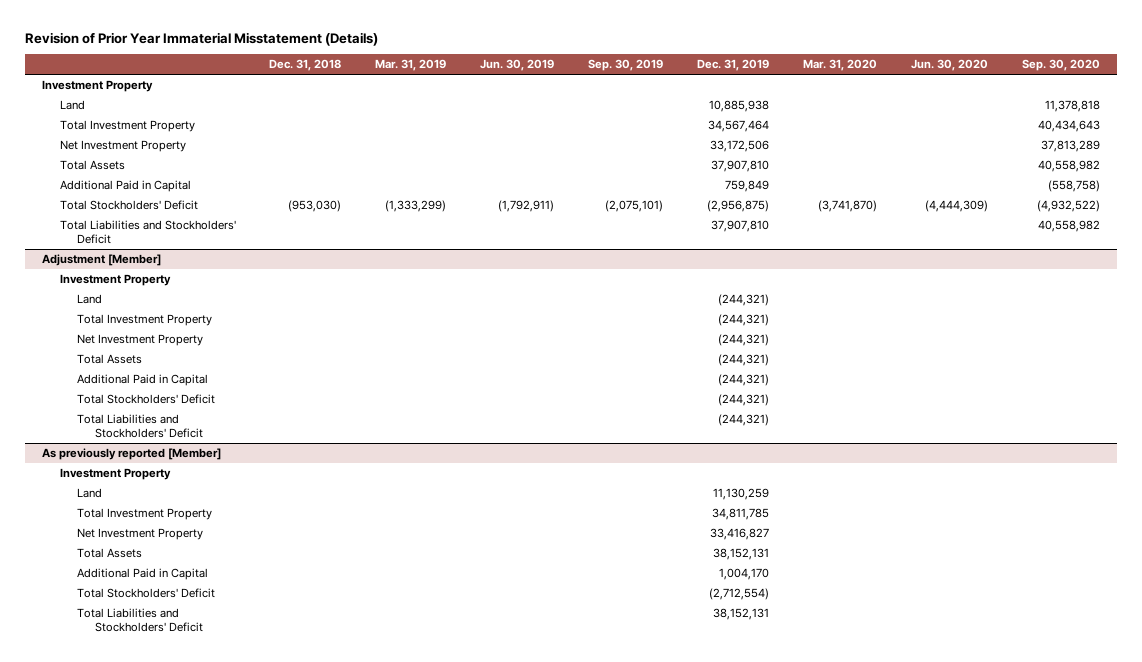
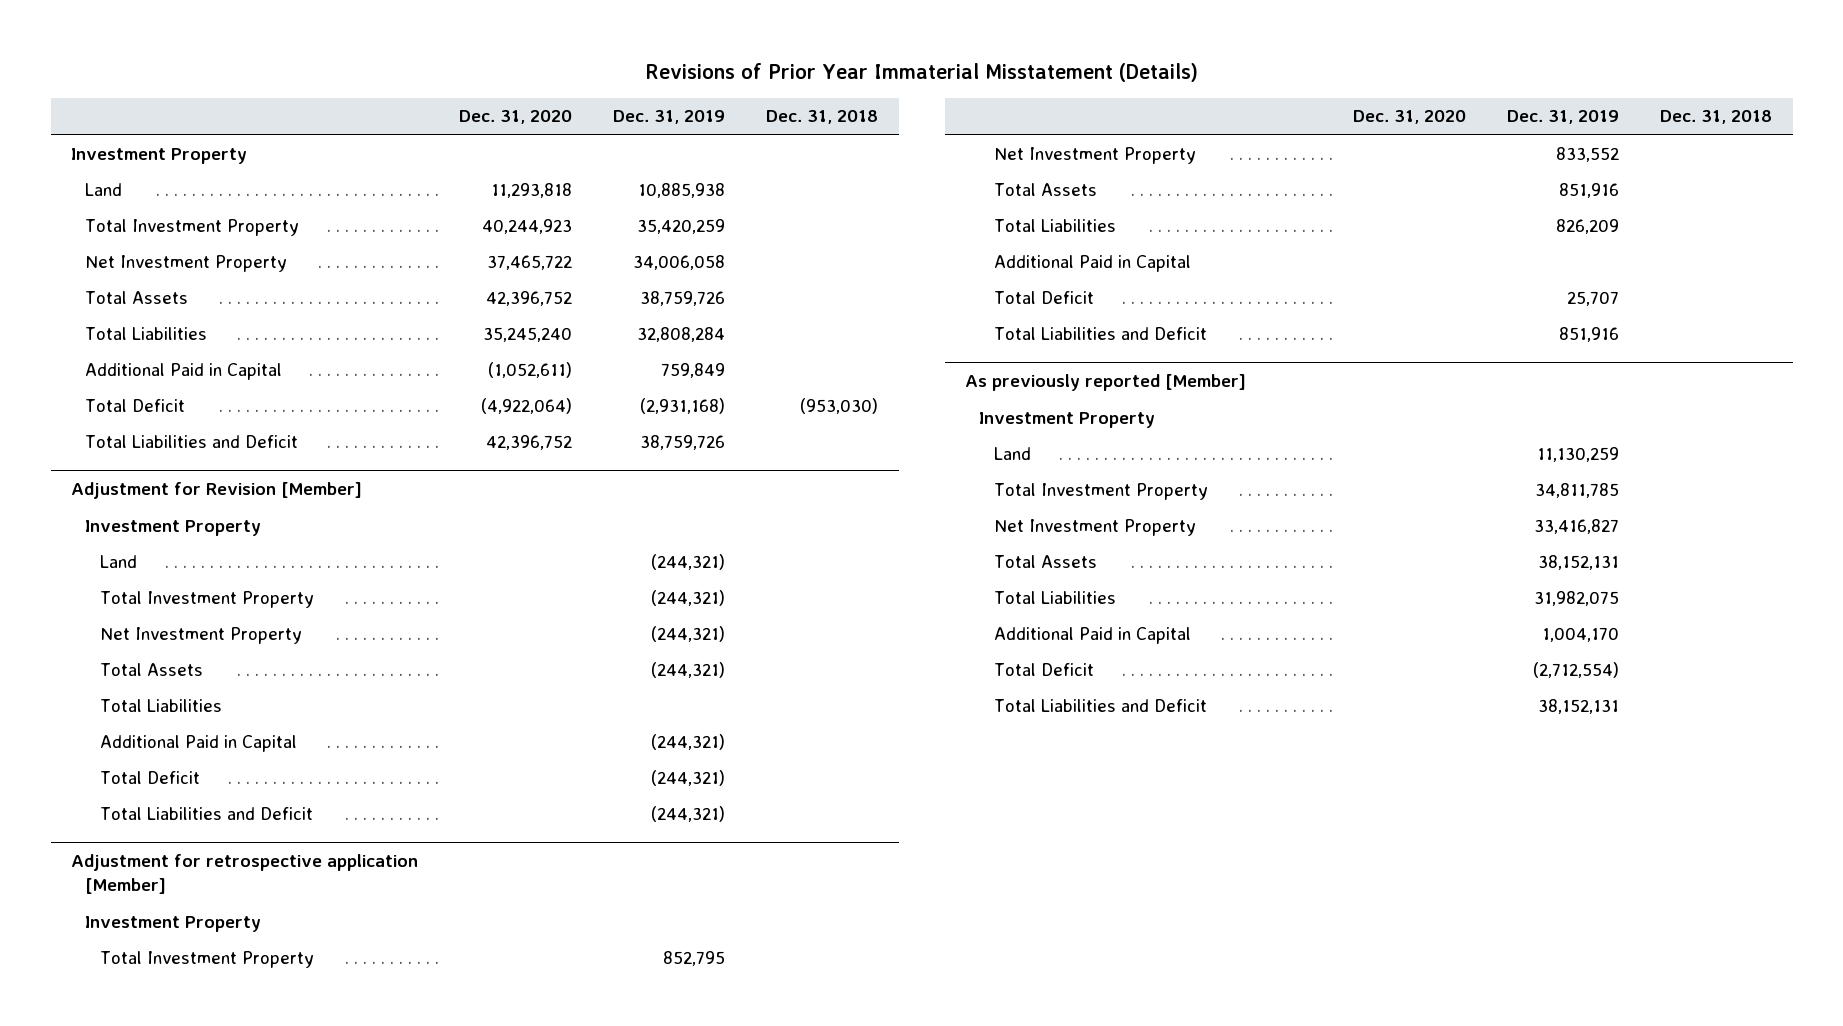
[24,31,378,46] Revision of Prior Year Immaterial Misstatement (Details) -> [645,63,1198,83] Revisions of Prior Year Immaterial Misstatement (Details)
[375,59,447,72] Mar. 31, 2019 -> none
[480,59,555,72] Jun. 30, 2019 -> none
[588,59,664,72] Sep. 30, 2019 -> none
[802,59,877,72] Mar. 31, 2020 -> none
[910,59,988,72] Jun. 30, 2020 -> none
[1021,59,1100,72] Sep. 30, 2020 -> none
none -> [459,110,573,125] Dec. 31, 2020
[708,120,770,133] 34,567,464 -> [637,218,726,234] 35,420,259
[710,140,770,153] 33,172,506 -> [633,254,726,270] 34,006,058
[711,160,770,173] 37,907,810 -> [640,290,726,306] 38,759,726
none -> [85,326,208,340] Total Liabilities
[59,200,198,211] Total Stockholders' Deficit -> [85,398,186,412] Total Deficit
[707,200,770,213] (2,956,875) -> [640,397,726,414] (2,931,168)
[59,220,236,244] Total Liabilities and Stockholders' Deficit -> [85,434,299,448] Total Liabilities and Deficit
[711,220,770,233] 37,907,810 -> [640,434,726,450] 38,759,726
[41,254,161,267] Adjustment [Member] -> [71,482,363,500] Adjustment for Revision [Member]
none -> [99,698,222,712] Total Liabilities
[77,394,216,405] Total Stockholders' Deficit -> [99,770,200,784] Total Deficit
[77,414,204,438] Total Liabilities and Stockholders' Deficit -> [99,806,313,820] Total Liabilities and Deficit
none -> [71,854,419,894] Adjustment for retrospective application [Member]
none -> [85,915,262,932] Investment Property
none -> [99,950,314,968] Total Investment Property
none -> [993,146,1196,164] Net Investment Property
none -> [993,182,1097,196] Total Assets
none -> [993,218,1116,232] Total Liabilities
none -> [993,254,1191,272] Additional Paid in Capital
none -> [993,290,1094,304] Total Deficit
none -> [993,326,1207,340] Total Liabilities and Deficit
none -> [993,590,1116,604] Total Liabilities
[77,588,216,599] Total Stockholders' Deficit -> [993,662,1094,676] Total Deficit
[77,608,204,632] Total Liabilities and Stockholders' Deficit -> [993,698,1207,712] Total Liabilities and Deficit

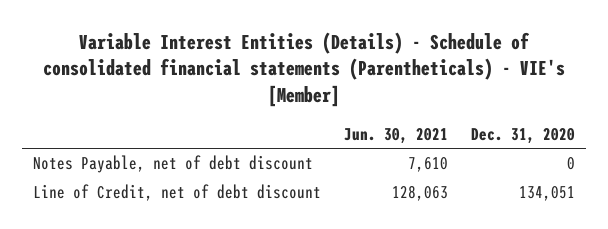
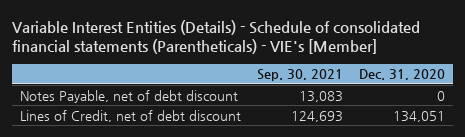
[344,127,449,144] Jun. 30, 2021 -> none
none -> [256,69,343,82] Sep. 30, 2021
[33,184,322,202] Line of Credit, net of debt discount -> [20,109,242,122] Lines of Credit, net of debt discount

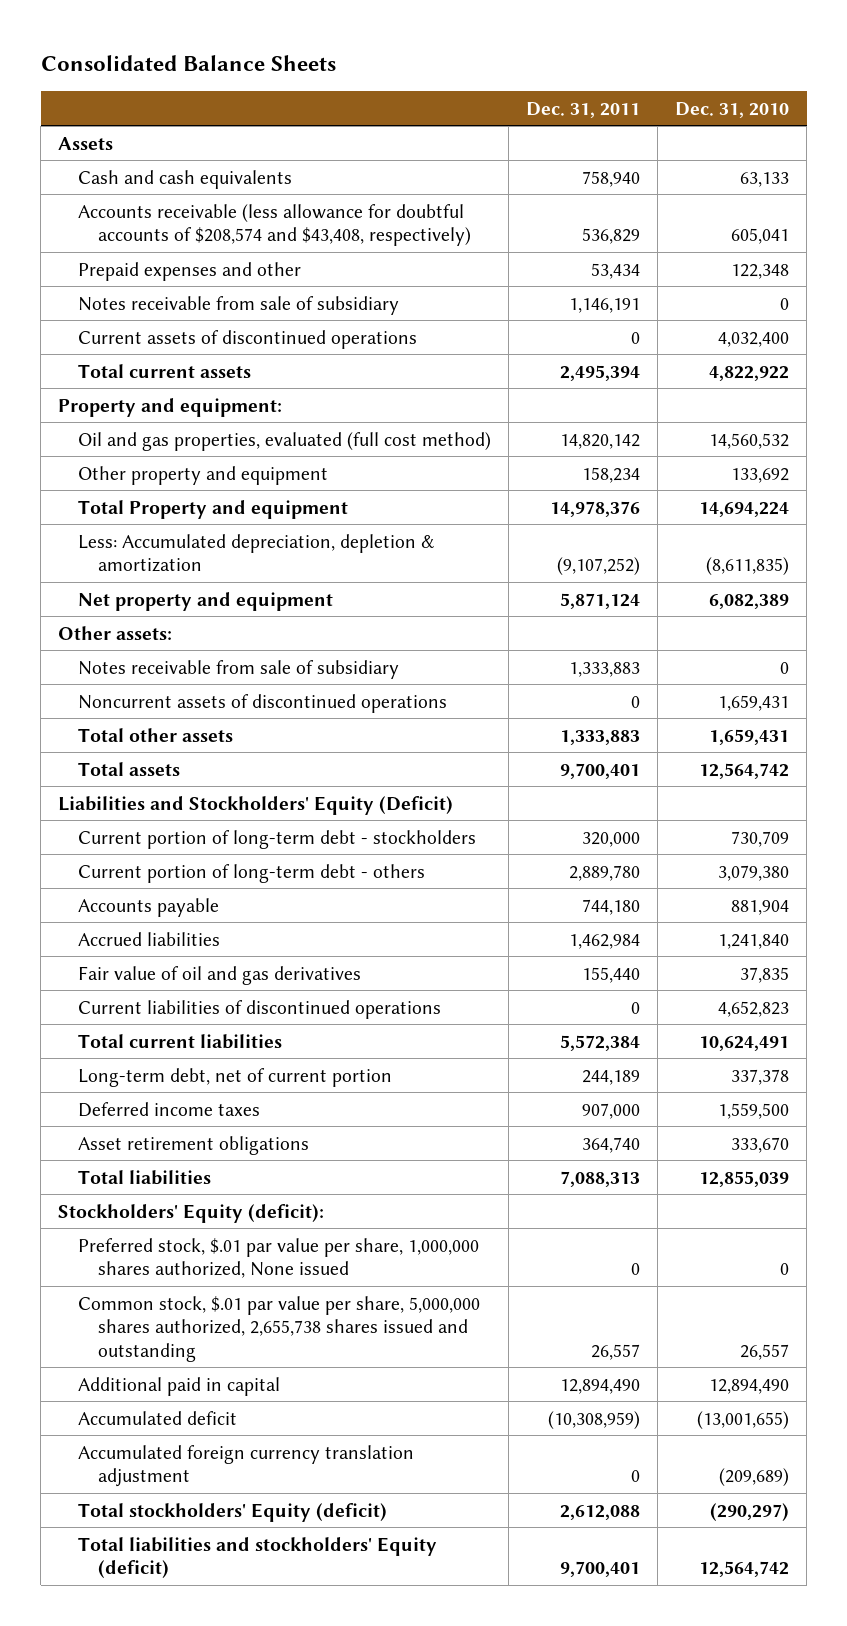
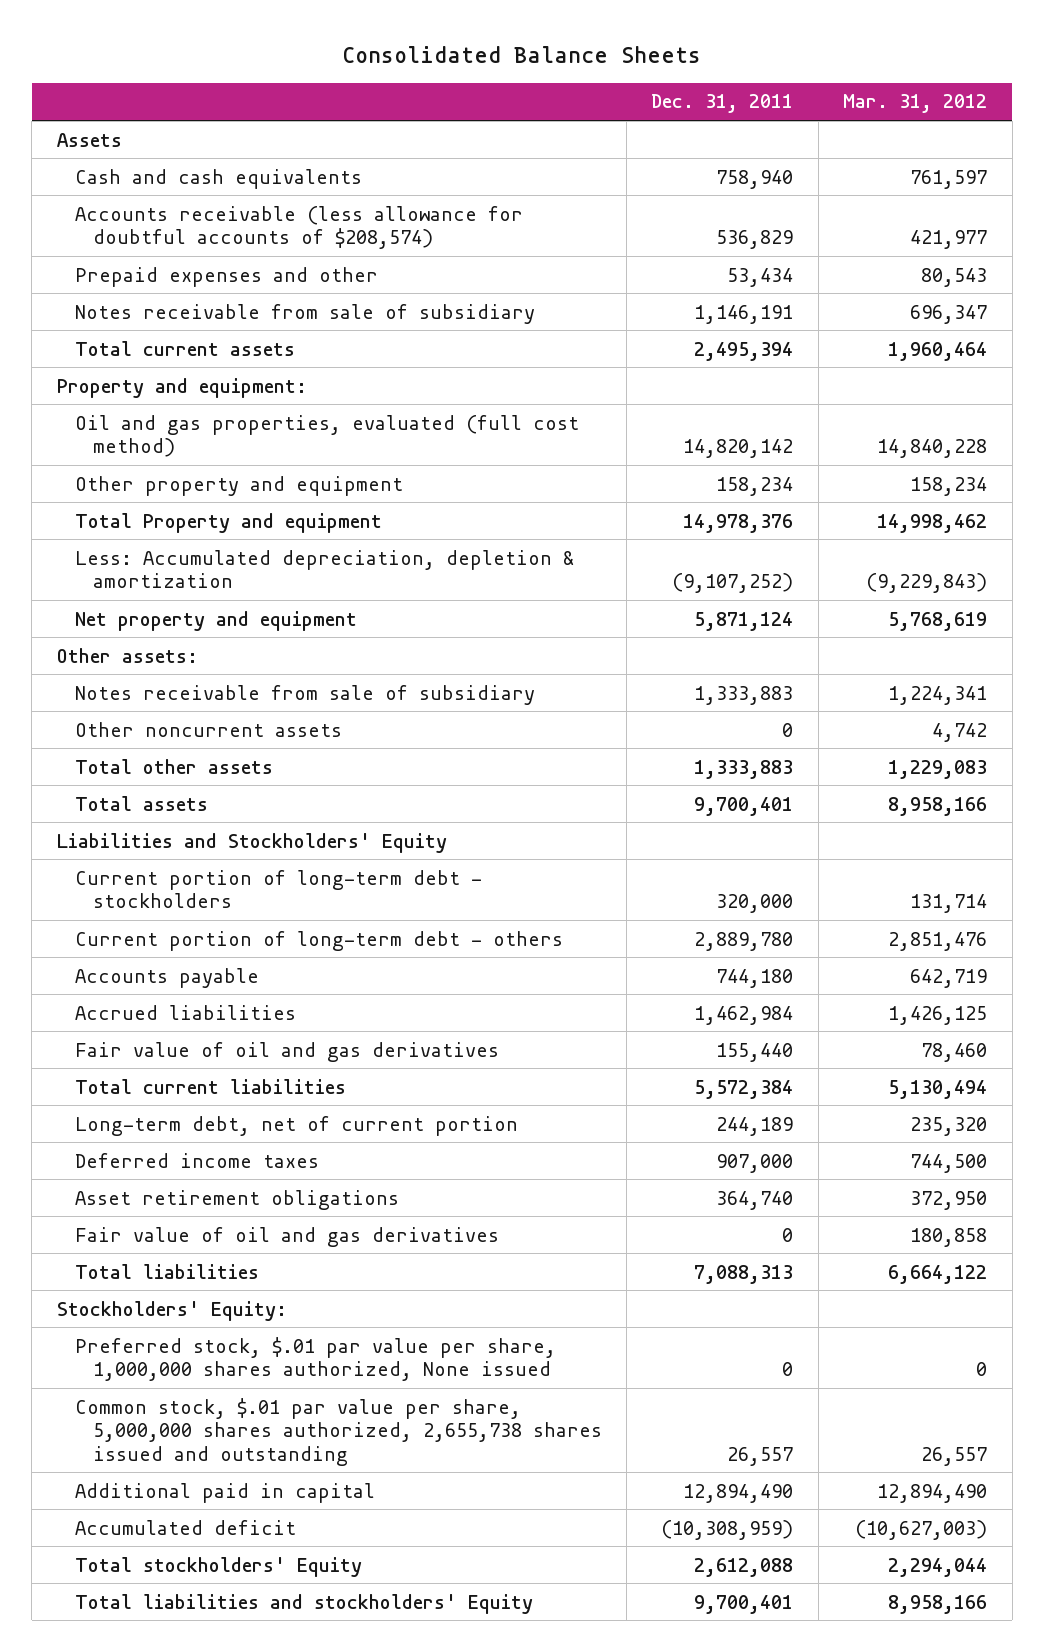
[675,101,790,118] Dec. 31, 2010 -> none
none -> [843,94,988,114] Mar. 31, 2012
[78,203,472,247] Accounts receivable (less allowance for doubtful accounts of $208,574 and $43,408, respectively) -> [74,205,523,250] Accounts receivable (less allowance for doubtful accounts of $208,574)
[78,329,418,349] Current assets of discontinued operations -> none
[78,693,448,713] Noncurrent assets of discontinued operations -> none
none -> [74,721,342,737] Other noncurrent assets
[58,795,454,815] Liabilities and Stockholders' Equity (Deficit) -> [56,832,447,853] Liabilities and Stockholders' Equity
[78,999,442,1019] Current liabilities of discontinued operations -> none
none -> [74,1226,499,1247] Fair value of oil and gas derivatives
[58,1203,325,1223] Stockholders' Equity (deficit): -> [56,1300,287,1321] Stockholders' Equity:
[78,1444,415,1488] Accumulated foreign currency translation adjustment -> none
[78,1502,388,1522] Total stockholders' Equity (deficit) -> [74,1556,362,1577] Total stockholders' Equity
[78,1536,438,1579] Total liabilities and stockholders' Equity (deficit) -> [74,1593,533,1614] Total liabilities and stockholders' Equity

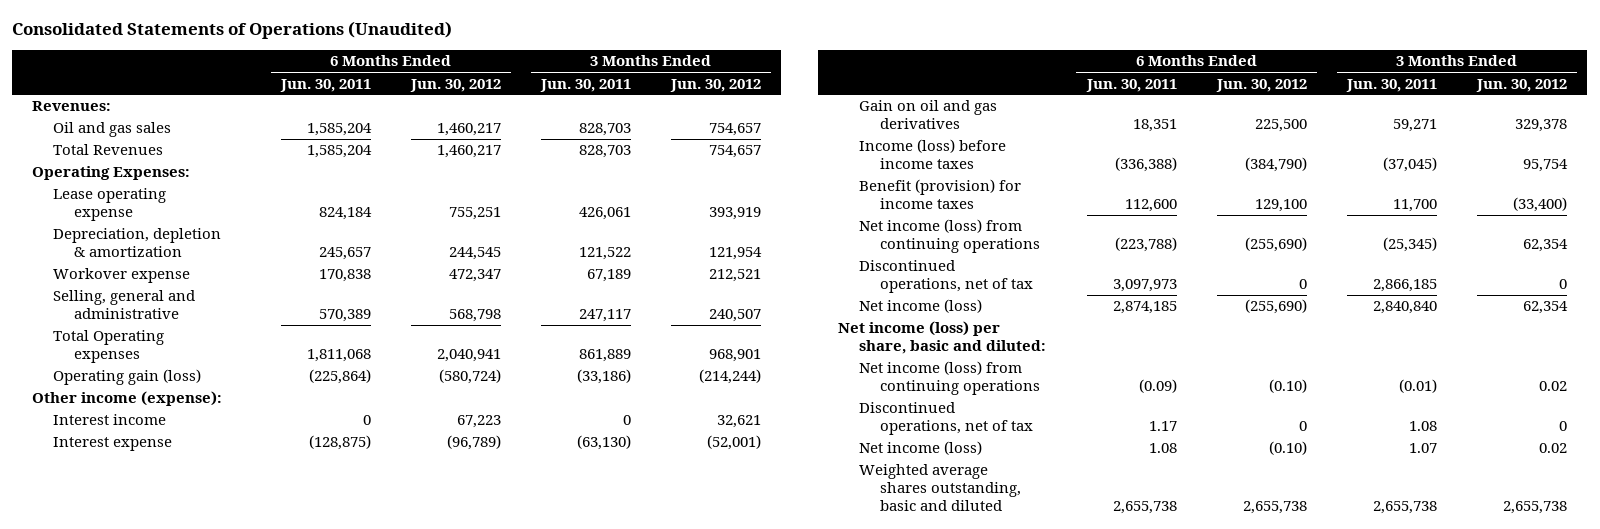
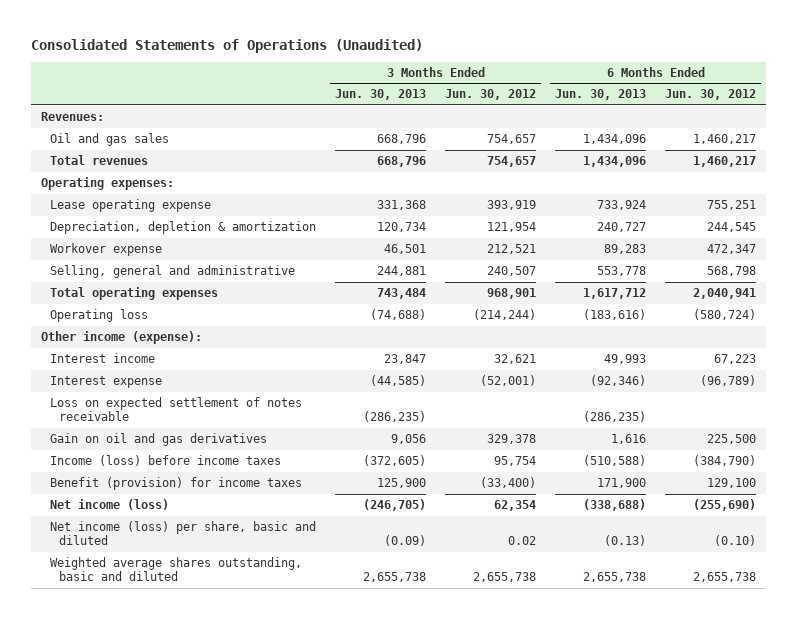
[279,78,371,92] Jun. 30, 2011 -> none
[540,78,632,92] Jun. 30, 2011 -> none
none -> [335,89,427,101] Jun. 30, 2013
none -> [555,89,647,101] Jun. 30, 2013
[53,144,164,156] Total Revenues -> [49,155,148,166] Total revenues
[32,166,191,181] Operating Expenses: -> [40,177,174,191] Operating expenses:
[53,330,165,364] Total Operating expenses -> [49,287,218,301] Total operating expenses
[53,369,202,386] Operating gain (loss) -> [49,309,148,323] Operating loss
none -> [49,397,302,422] Loss on expected settlement of notes receivable
[859,219,1041,254] Net income (loss) from continuing operations -> none
[859,260,1034,294] Discontinued operations, net of tax -> none
[838,321,1047,355] Net income (loss) per share, basic and diluted: -> none
[859,361,1041,396] Net income (loss) from continuing operations -> none
[859,402,1034,436] Discontinued operations, net of tax -> none
[859,441,983,456] Net income (loss) -> [49,521,316,546] Net income (loss) per share, basic and diluted

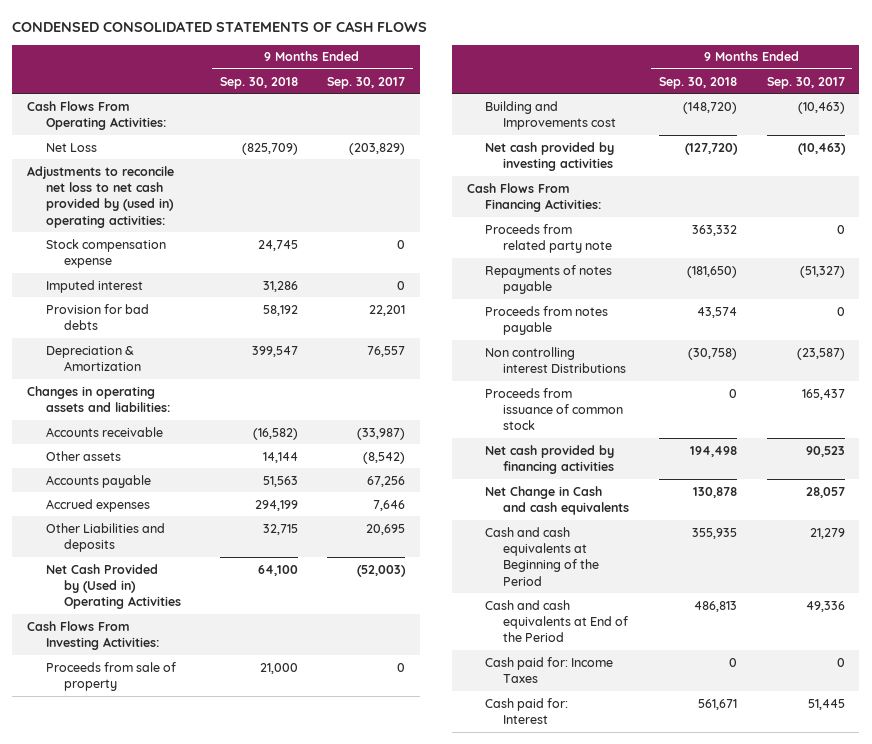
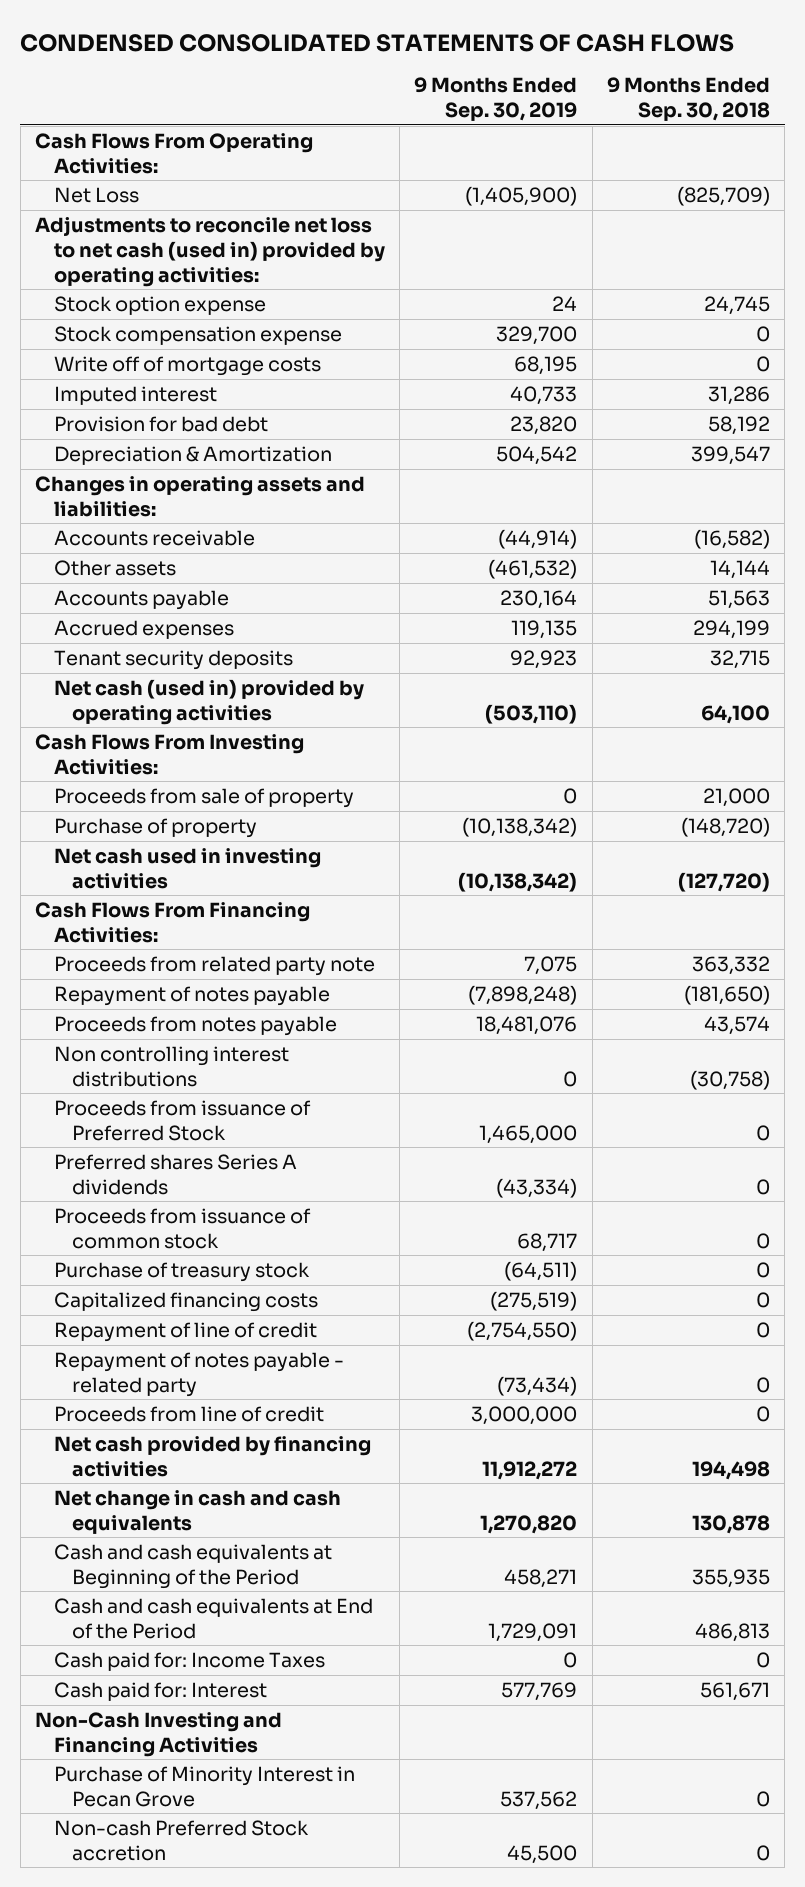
[327,76,406,89] Sep. 30, 2017 -> none
none -> [414,77,578,122] 9 Months Ended Sep. 30, 2019
[27,165,175,228] Adjustments to reconcile net loss to net cash provided by (used in) operating activities: -> [34,215,385,287] Adjustments to reconcile net loss to net cash (used in) provided by operating activities:
none -> [53,295,266,315] Stock option expense
[257,239,298,251] 24,745 -> [755,325,770,342] 0
none -> [53,355,321,376] Write off of mortgage costs
[45,303,149,330] Provision for bad debts -> [53,415,268,432] Provision for bad debt
[45,522,165,552] Other Liabilities and deposits -> [53,649,293,670] Tenant security deposits
[45,563,181,610] Net Cash Provided by (Used in) Operating Activities -> [53,678,364,725] Net cash (used in) provided by operating activities
[484,100,617,130] Building and Improvements cost -> [53,817,257,838] Purchase of property
[484,141,614,171] Net cash provided by investing activities -> [53,847,321,889] Net cash used in investing activities
[484,264,612,294] Repayments of notes payable -> [53,985,330,1006] Repayment of notes payable
[484,346,627,373] Non controlling interest Distributions -> [53,1045,289,1087] Non controlling interest distributions
none -> [53,1099,311,1141] Proceeds from issuance of Preferred Stock
none -> [53,1153,297,1195] Preferred shares Series A dividends
none -> [53,1261,310,1282] Purchase of treasury stock
none -> [53,1291,318,1312] Capitalized financing costs
none -> [53,1321,317,1342] Repayment of line of credit
none -> [53,1351,344,1397] Repayment of notes payable - related party
none -> [53,1405,324,1422] Proceeds from line of credit
[484,485,630,515] Net Change in Cash and cash equivalents -> [53,1489,341,1534] Net change in cash and cash equivalents
none -> [34,1711,282,1757] Non-Cash Investing and Financing Activities
none -> [53,1765,355,1807] Purchase of Minority Interest in Pecan Grove
none -> [53,1819,309,1861] Non-cash Preferred Stock accretion

